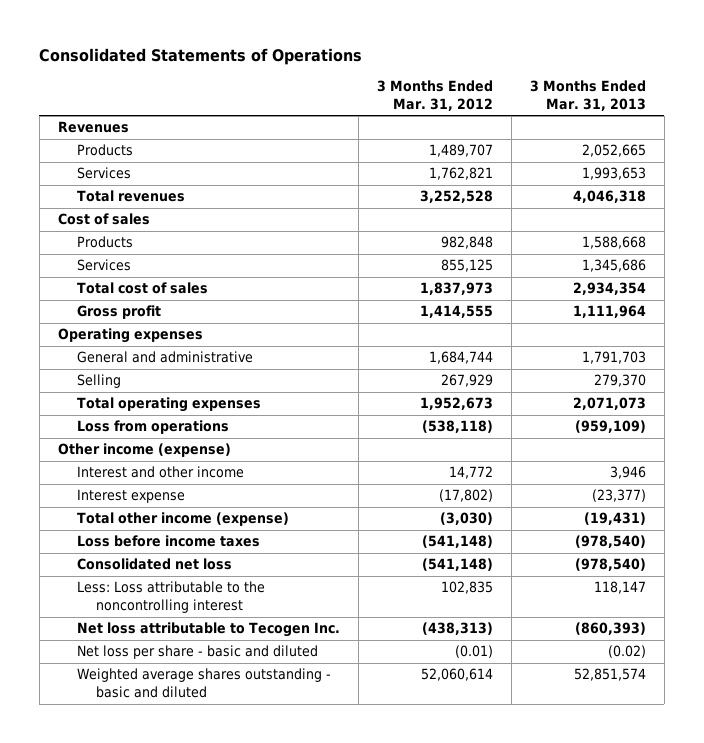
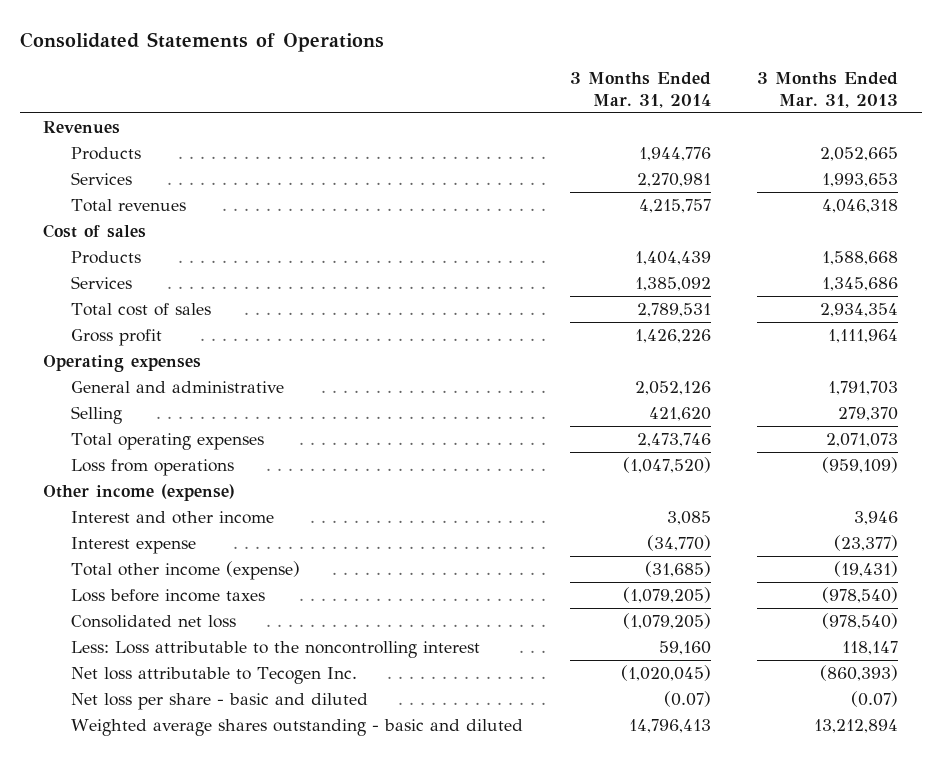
[376,80,493,112] 3 Months Ended Mar. 31, 2012 -> none
none -> [569,72,711,108] 3 Months Ended Mar. 31, 2014
[607,645,646,659] (0.02) -> [851,691,899,708] (0.07)
[573,668,646,682] 52,851,574 -> [814,719,899,734] 13,212,894

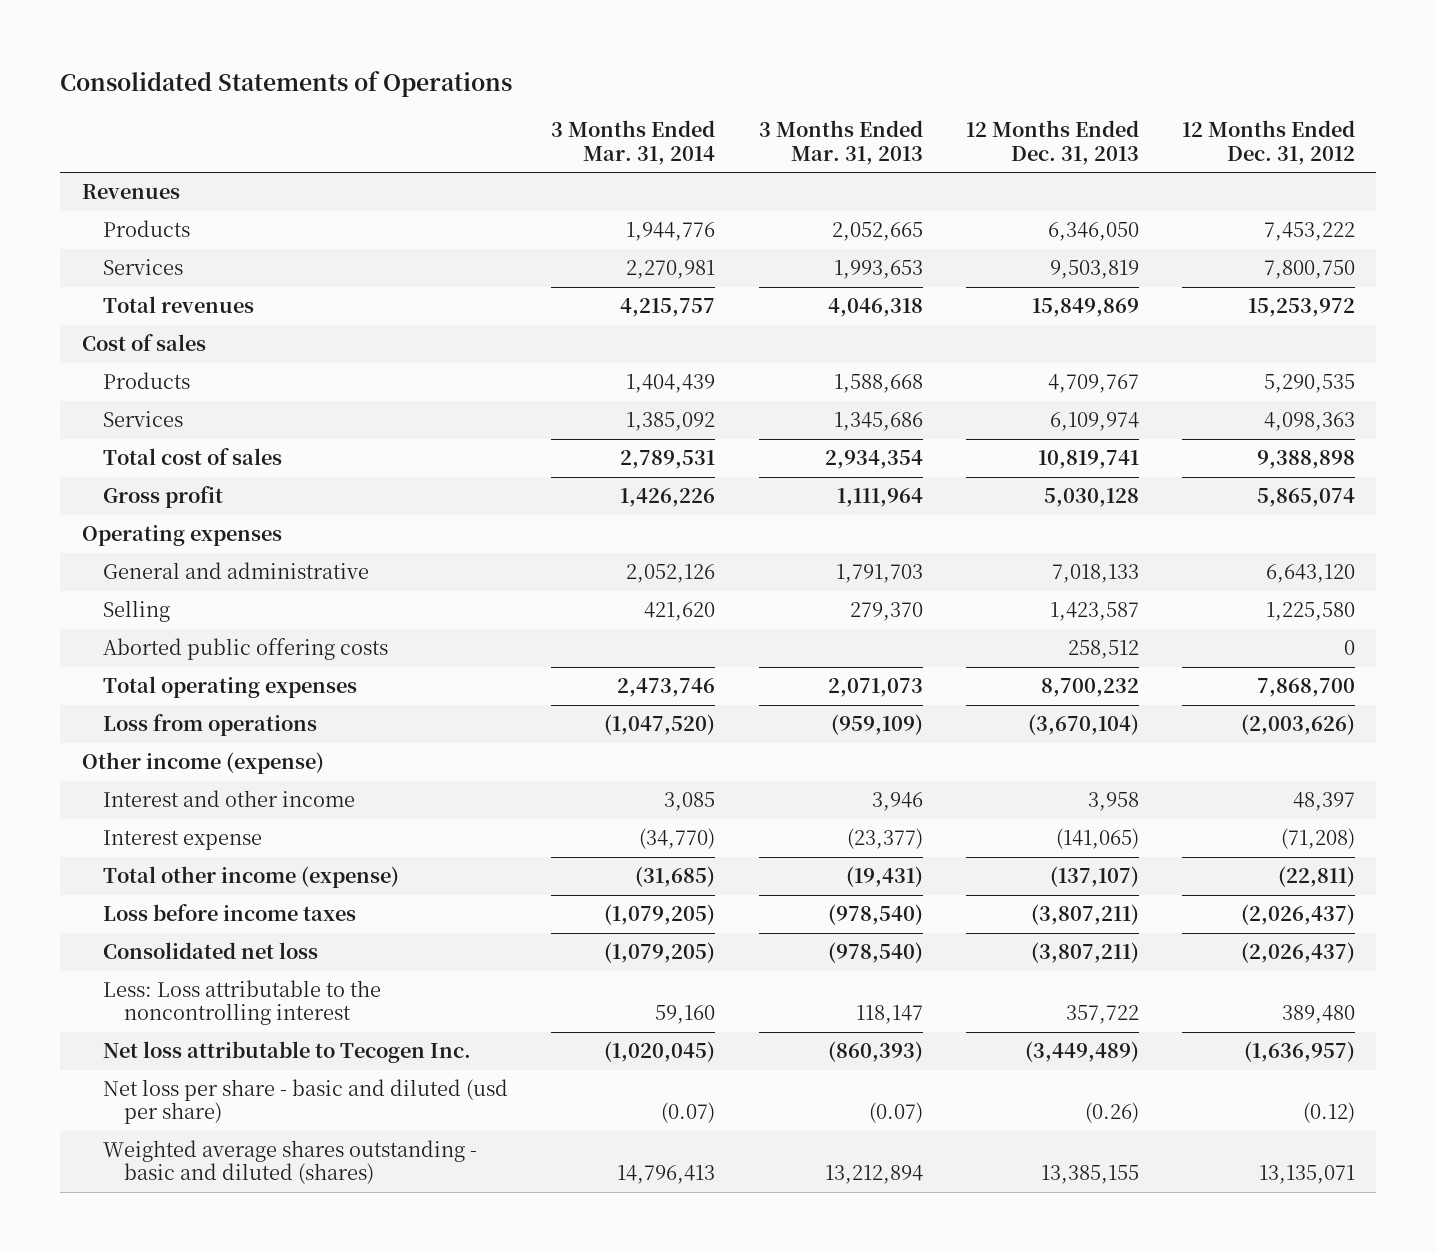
none -> [965,120,1139,165] 12 Months Ended Dec. 31, 2013
none -> [1181,120,1355,165] 12 Months Ended Dec. 31, 2012
none -> [103,638,389,661] Aborted public offering costs
[70,693,368,711] Net loss per share - basic and diluted -> [103,1079,509,1125] Net loss per share - basic and diluted (usd per share)
[70,719,523,737] Weighted average shares outstanding - basic and diluted -> [103,1140,478,1185] Weighted average shares outstanding - basic and diluted (shares)

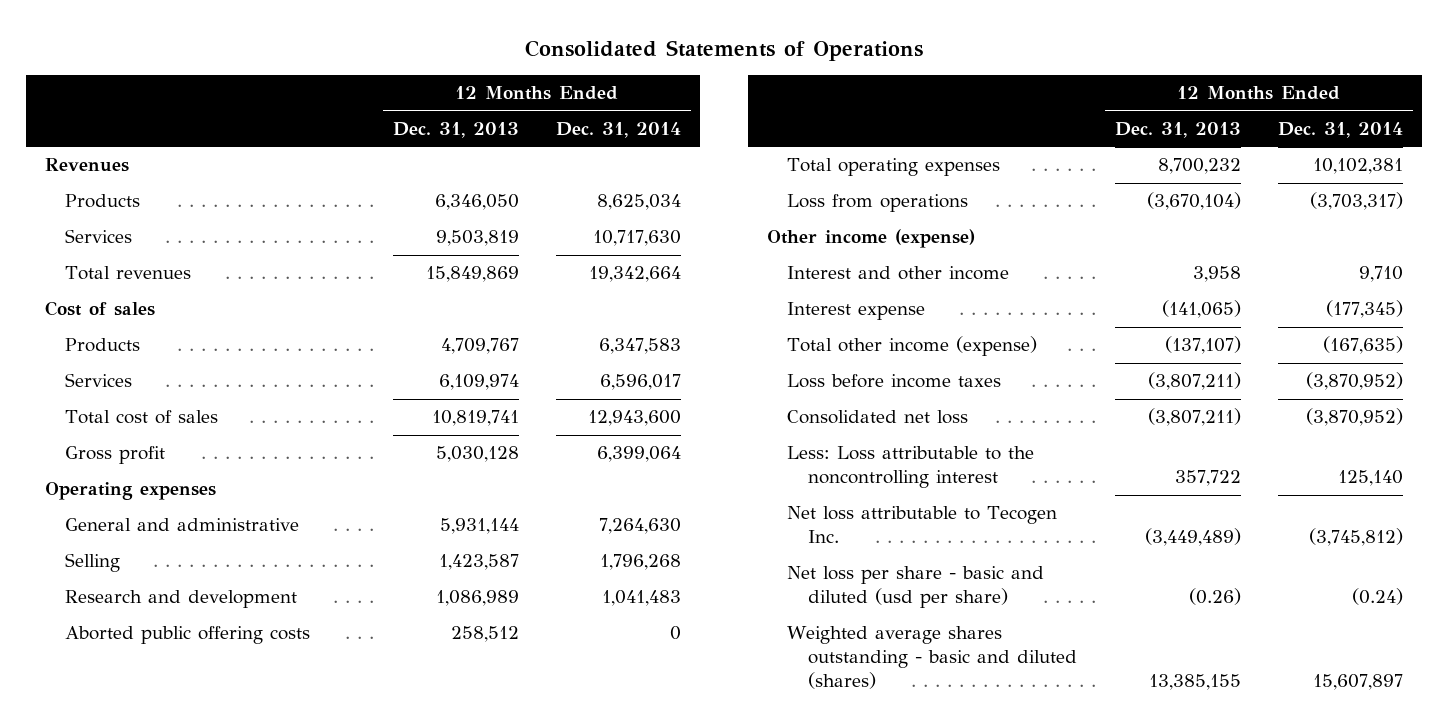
[551,120,716,165] 3 Months Ended Mar. 31, 2014 -> none
[758,120,923,165] 3 Months Ended Mar. 31, 2013 -> none
[1181,120,1355,165] 12 Months Ended Dec. 31, 2012 -> none
none -> [556,121,682,138] Dec. 31, 2014
[1051,564,1139,584] 7,018,133 -> [439,518,519,535] 5,931,144
none -> [65,590,298,609] Research and development

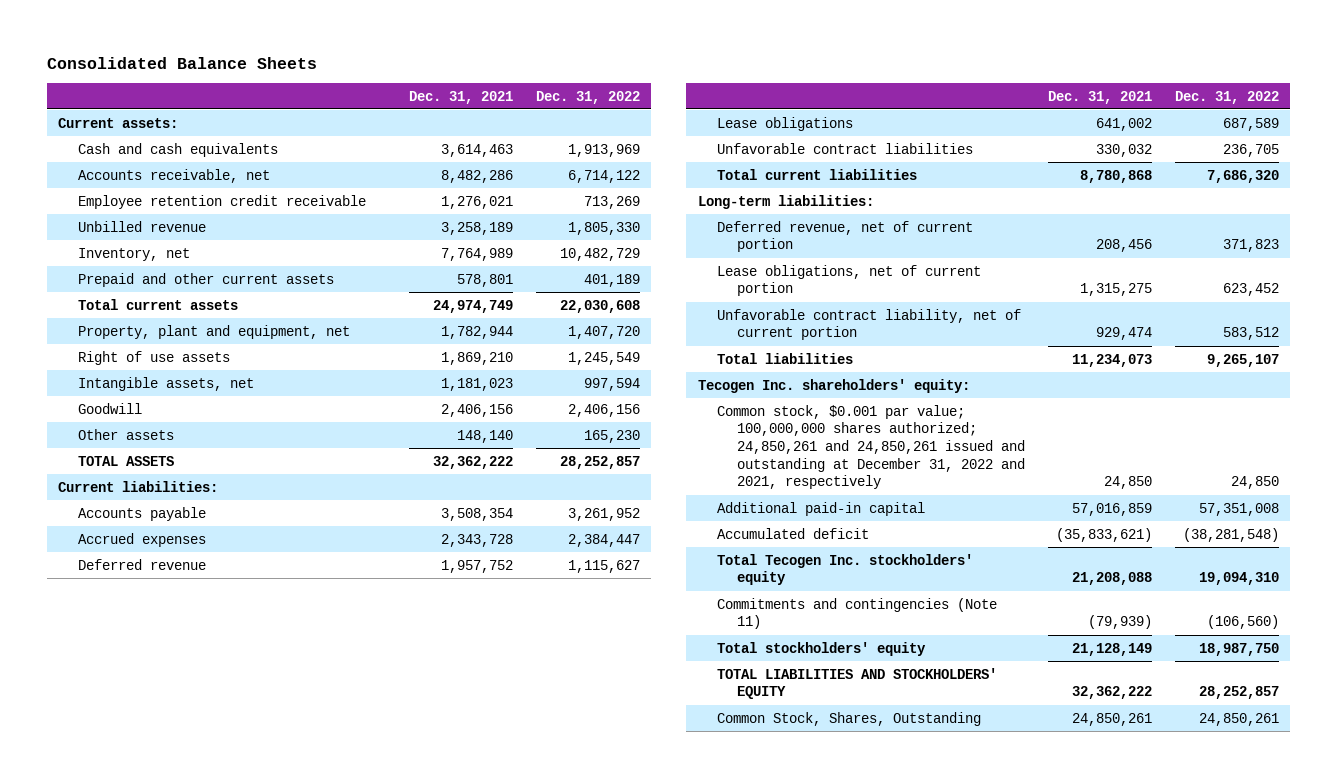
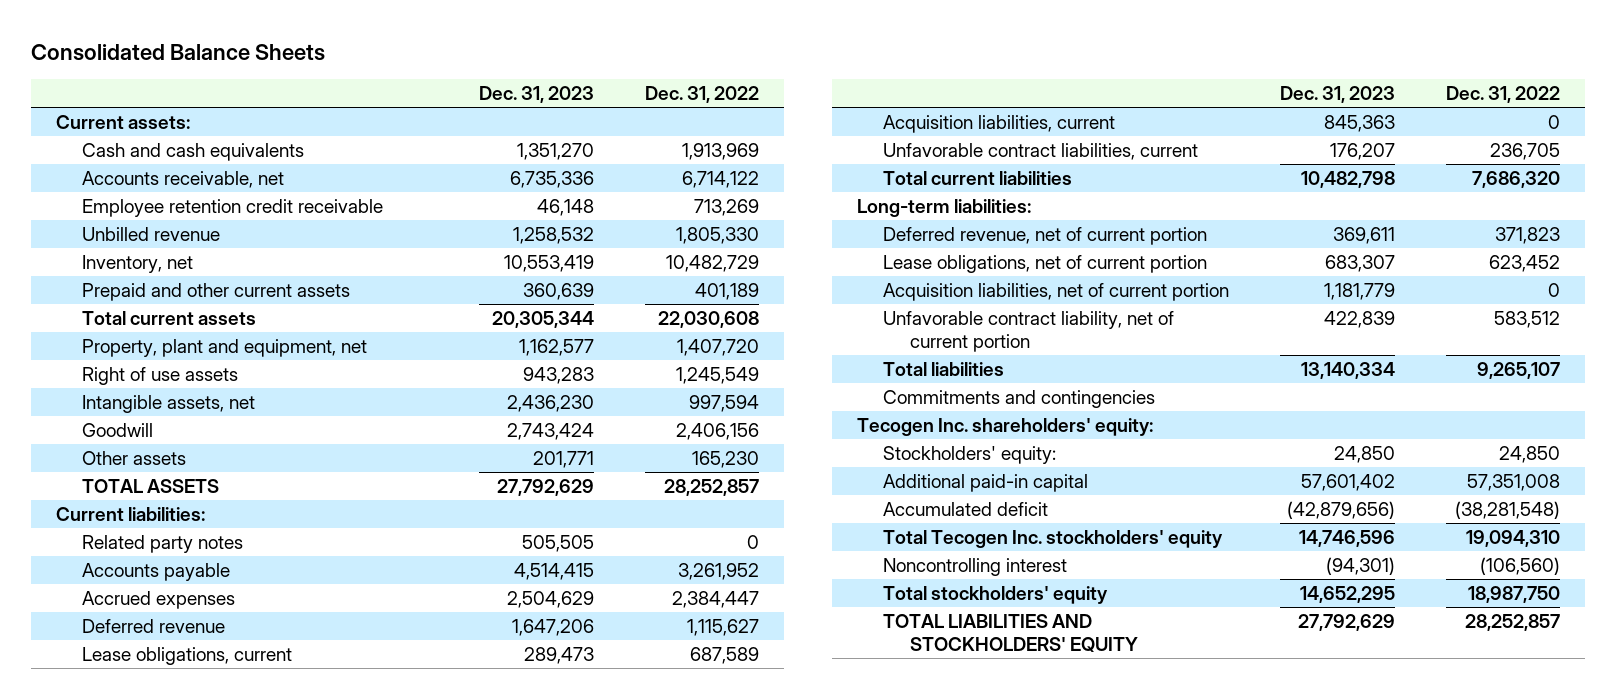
[408,90,513,104] Dec. 31, 2021 -> none
none -> [479,86,595,104] Dec. 31, 2023
none -> [82,534,244,553] Related party notes
[717,116,854,131] Lease obligations -> [82,646,293,665] Lease obligations, current
none -> [883,114,1116,133] Acquisition liabilities, current
[717,142,974,154] Unfavorable contract liabilities -> [883,142,1199,160] Unfavorable contract liabilities, current
none -> [883,282,1230,301] Acquisition liabilities, net of current portion
none -> [883,389,1156,408] Commitments and contingencies
[717,404,1026,490] Common stock, $0.001 par value; 100,000,000 shares authorized; 24,850,261 and 24,850,261 issued and outstanding at December 31, 2022 and 2021, respectively -> [883,445,1057,464] Stockholders' equity:
[717,597,998,630] Commitments and contingencies (Note 11) -> [883,557,1068,576] Noncontrolling interest
[717,711,982,726] Common Stock, Shares, Outstanding -> none

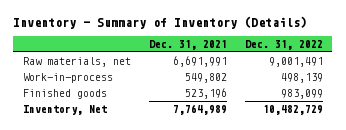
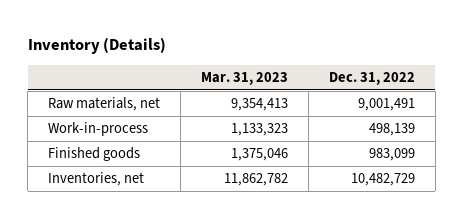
[13,16,308,30] Inventory - Summary of Inventory (Details) -> [27,37,166,55] Inventory (Details)
[148,40,227,51] Dec. 31, 2021 -> none
none -> [200,72,288,86] Mar. 31, 2023
[22,104,107,115] Inventory, Net -> [48,172,145,187] Inventories, net

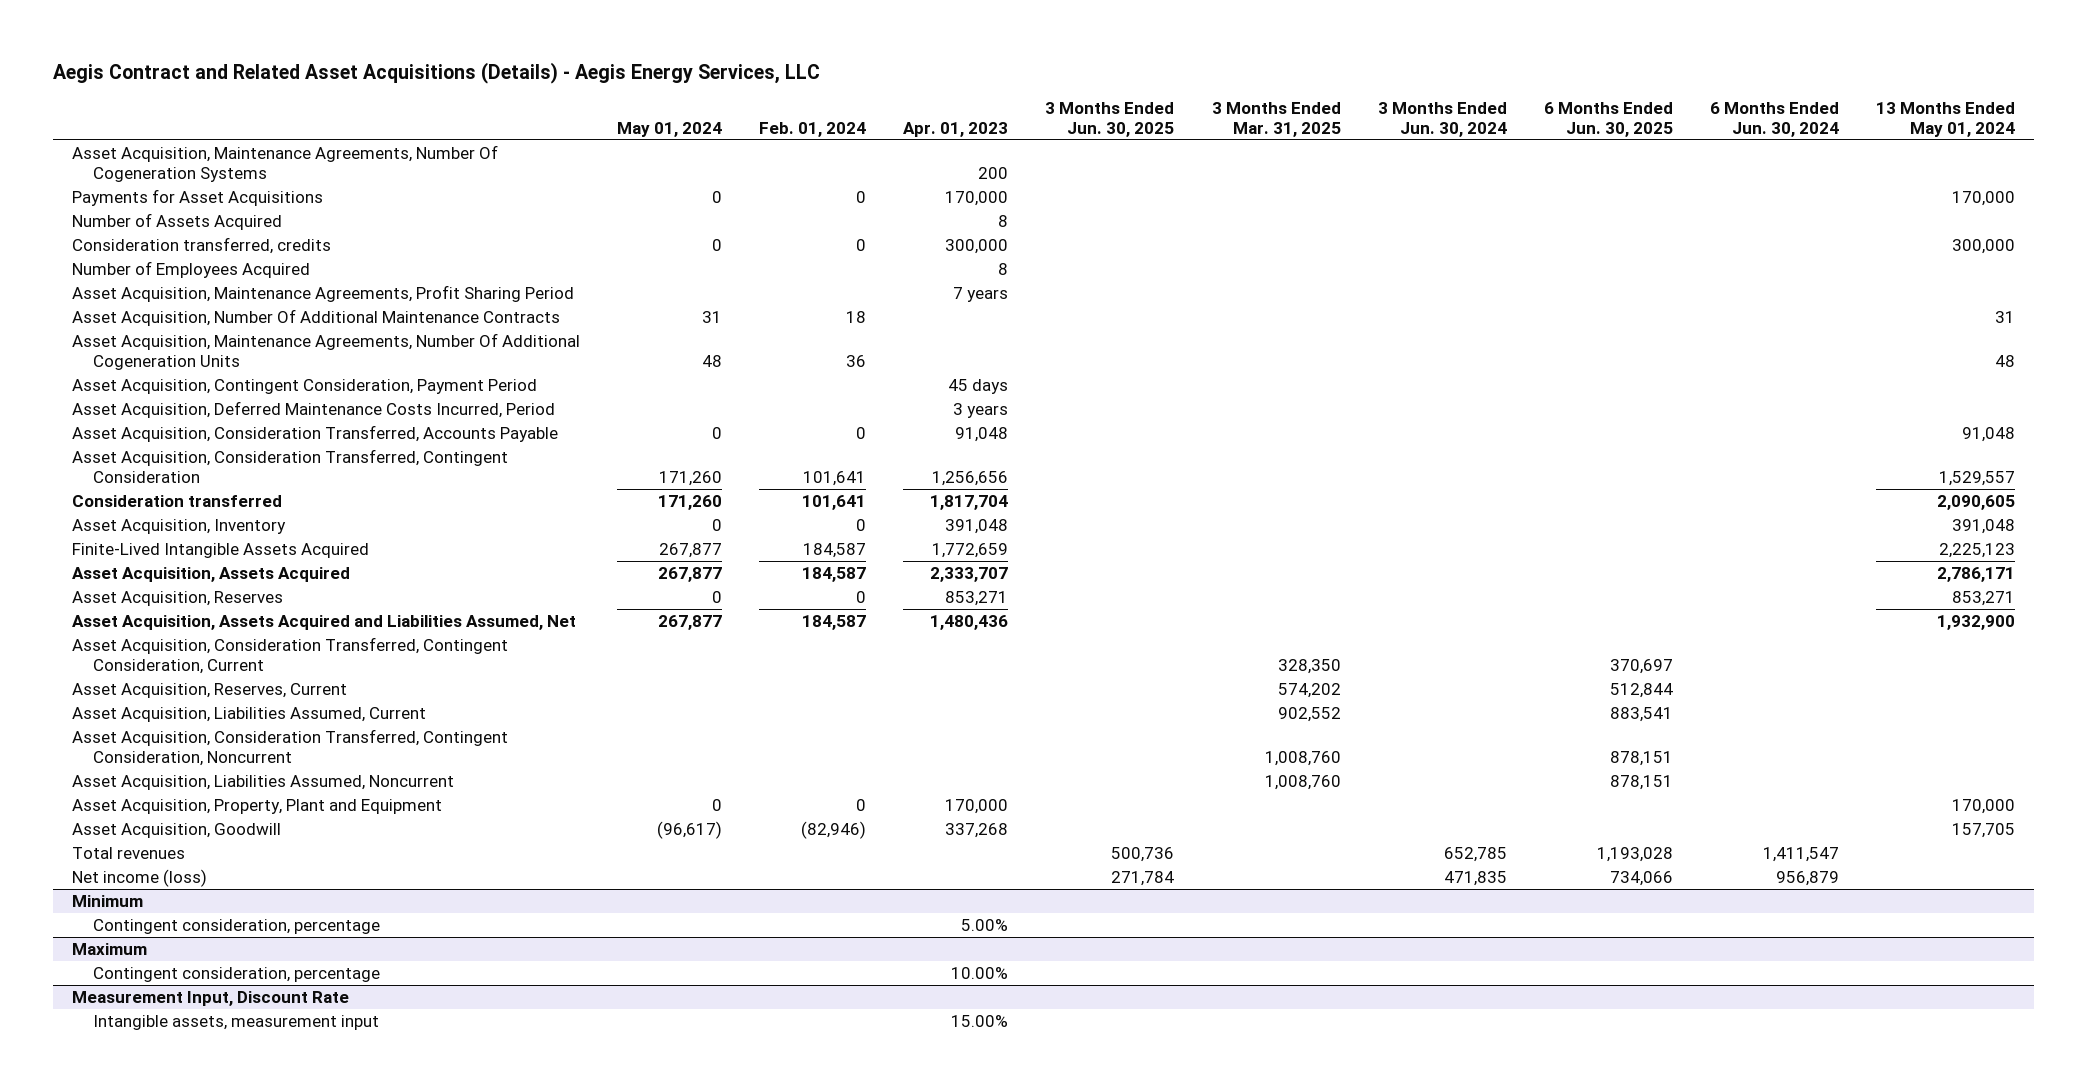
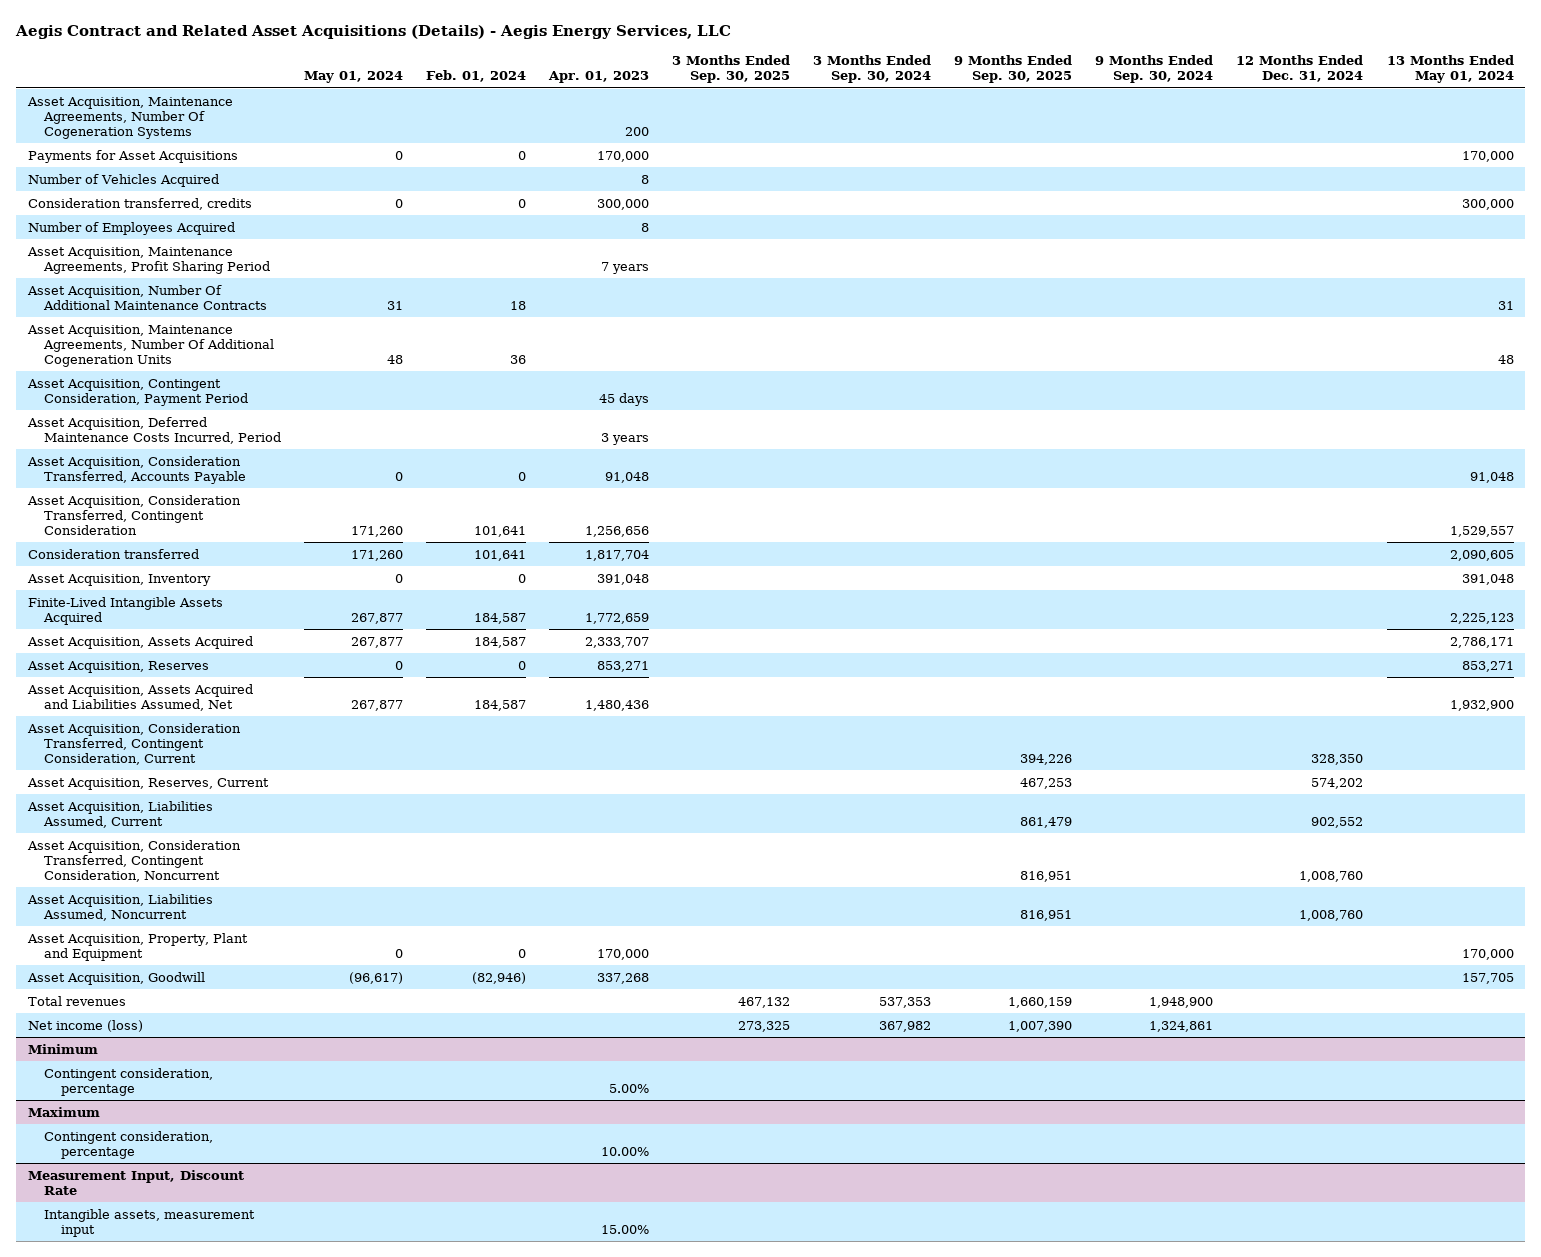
[1045,102,1175,137] 3 Months Ended Jun. 30, 2025 -> none
[1211,102,1341,137] 3 Months Ended Mar. 31, 2025 -> none
[1377,102,1507,137] 3 Months Ended Jun. 30, 2024 -> none
[1543,102,1673,137] 6 Months Ended Jun. 30, 2025 -> none
[1710,102,1840,137] 6 Months Ended Jun. 30, 2024 -> none
none -> [672,54,791,83] 3 Months Ended Sep. 30, 2025
none -> [813,54,932,83] 3 Months Ended Sep. 30, 2024
none -> [954,54,1073,83] 9 Months Ended Sep. 30, 2025
none -> [1095,54,1214,83] 9 Months Ended Sep. 30, 2024
none -> [1236,54,1364,82] 12 Months Ended Dec. 31, 2024
[71,213,282,231] Number of Assets Acquired -> [27,173,219,187] Number of Vehicles Acquired

